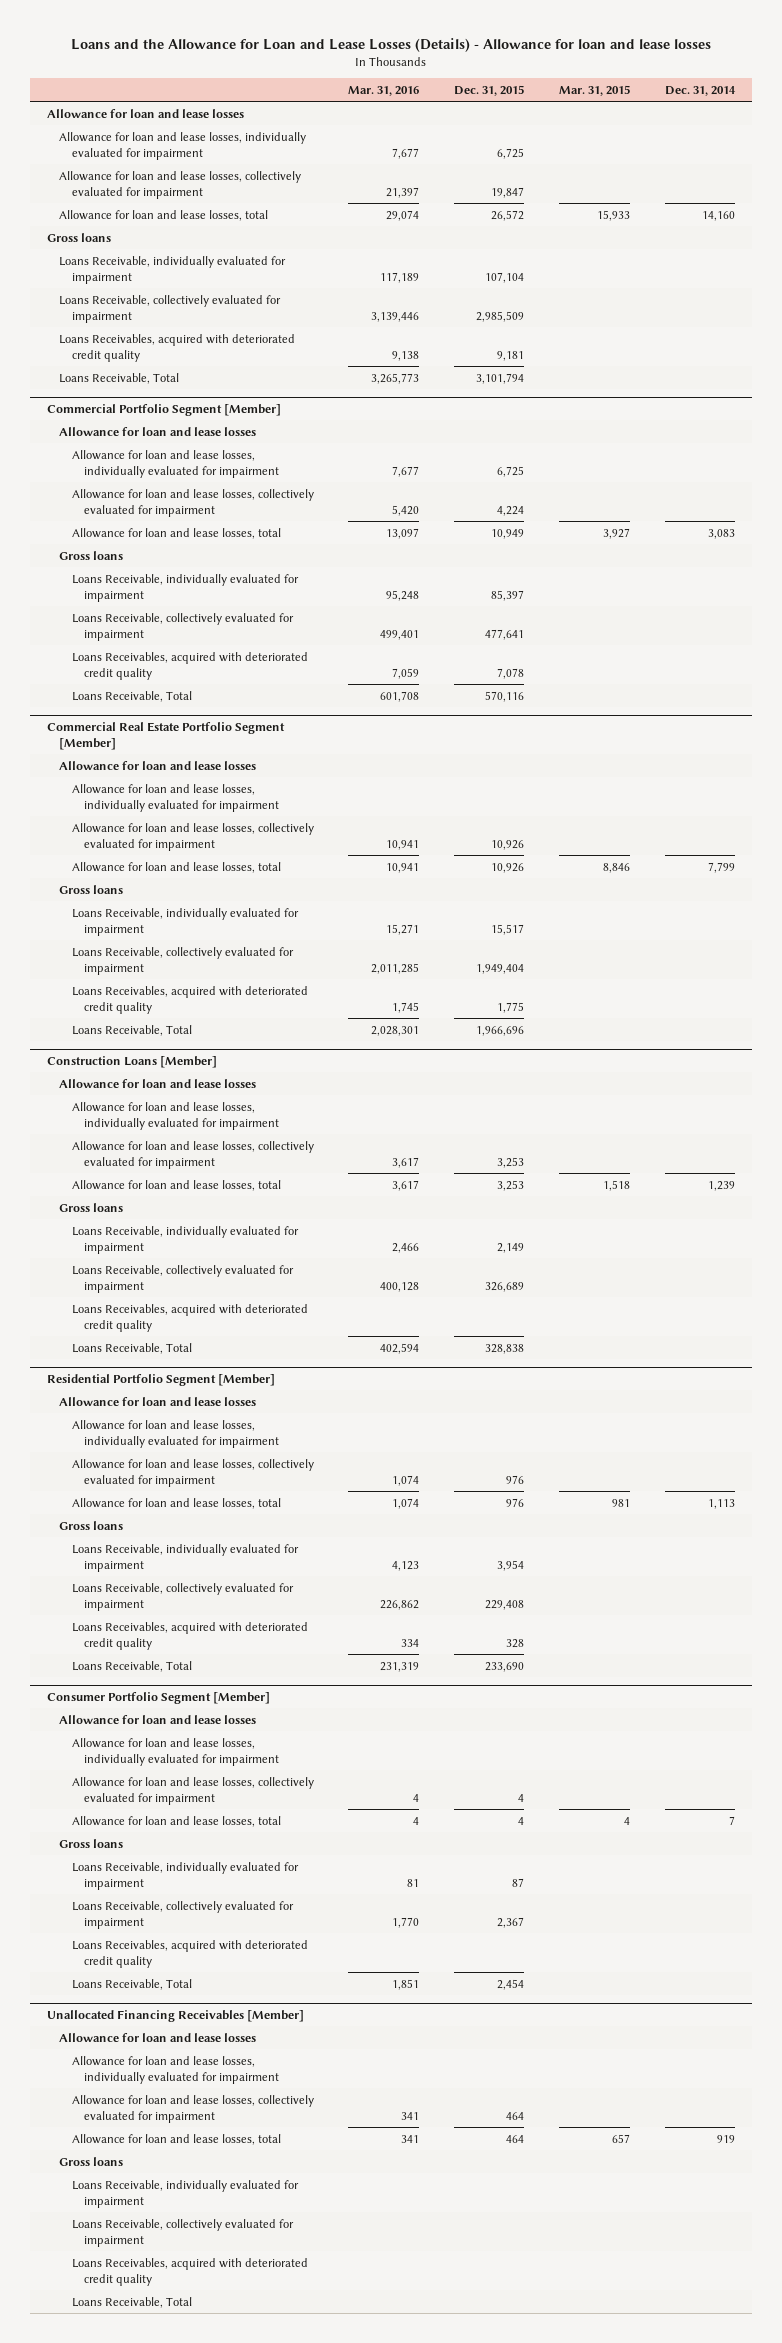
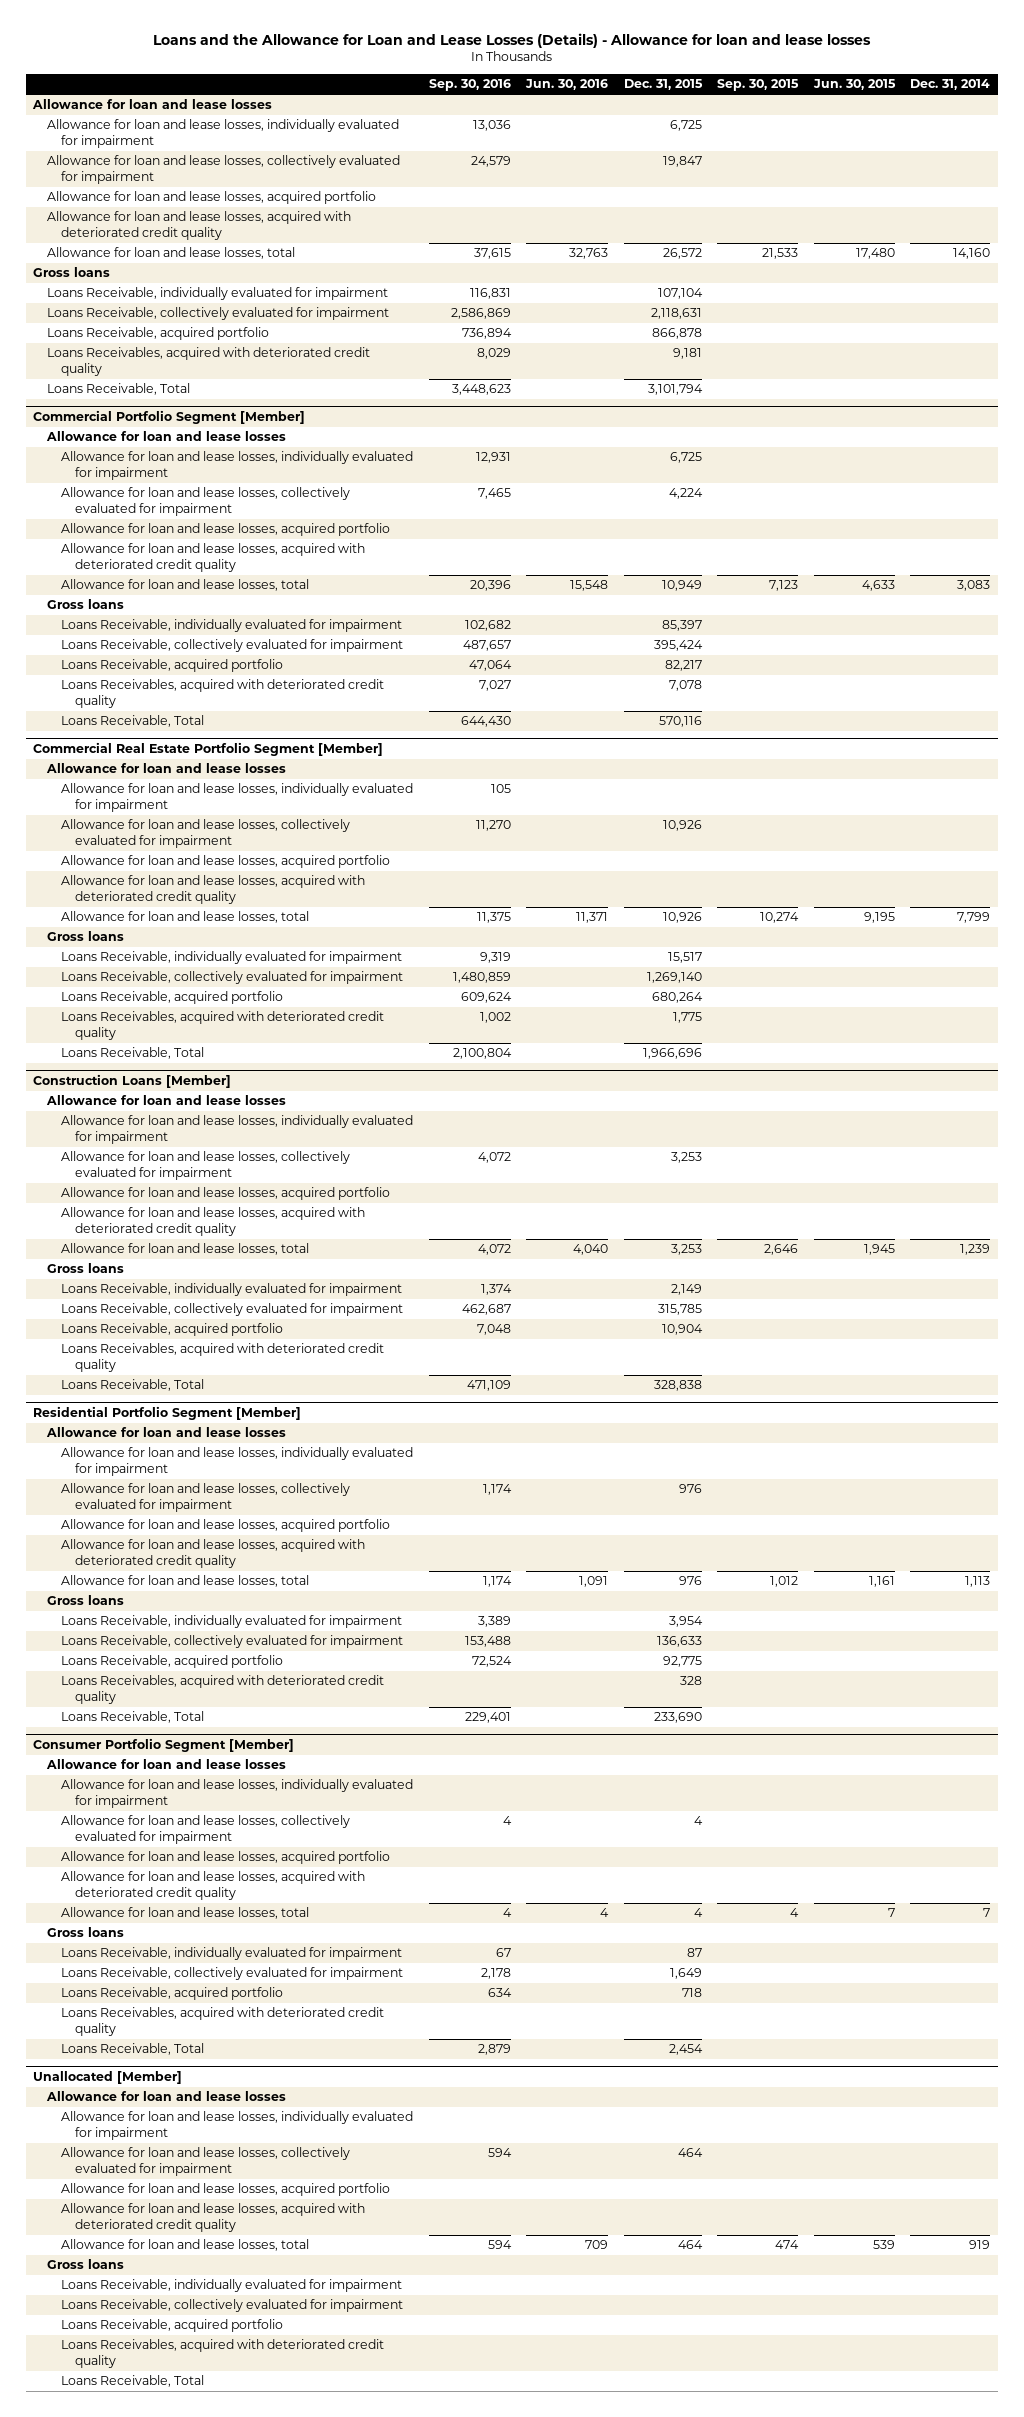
[348,85,420,96] Mar. 31, 2016 -> none
[559,84,631,96] Mar. 31, 2015 -> none
none -> [428,79,511,92] Sep. 30, 2016
none -> [525,79,609,91] Jun. 30, 2016
none -> [717,79,800,92] Sep. 30, 2015
none -> [812,79,896,91] Jun. 30, 2015
none -> [47,191,377,205] Allowance for loan and lease losses, acquired portfolio
none -> [47,211,352,241] Allowance for loan and lease losses, acquired with deteriorated credit quality
[476,310,525,322] 2,985,509 -> [650,308,702,320] 2,118,631
none -> [47,327,270,341] Loans Receivable, acquired portfolio
none -> [61,523,391,537] Allowance for loan and lease losses, acquired portfolio
none -> [61,543,366,573] Allowance for loan and lease losses, acquired with deteriorated credit quality
[485,628,525,640] 477,641 -> [653,640,703,652] 395,424
none -> [61,659,284,673] Loans Receivable, acquired portfolio
none -> [61,855,391,869] Allowance for loan and lease losses, acquired portfolio
none -> [61,875,366,905] Allowance for loan and lease losses, acquired with deteriorated credit quality
[476,963,525,974] 1,949,404 -> [646,972,702,984] 1,269,140
none -> [61,991,284,1005] Loans Receivable, acquired portfolio
none -> [61,1187,391,1201] Allowance for loan and lease losses, acquired portfolio
none -> [61,1207,366,1237] Allowance for loan and lease losses, acquired with deteriorated credit quality
[485,1281,525,1292] 326,689 -> [657,1304,702,1316] 315,785
none -> [61,1323,284,1337] Loans Receivable, acquired portfolio
none -> [61,1519,391,1533] Allowance for loan and lease losses, acquired portfolio
none -> [61,1539,366,1569] Allowance for loan and lease losses, acquired with deteriorated credit quality
[485,1599,525,1610] 229,408 -> [656,1636,702,1648] 136,633
none -> [61,1655,284,1669] Loans Receivable, acquired portfolio
none -> [61,1851,391,1865] Allowance for loan and lease losses, acquired portfolio
none -> [61,1871,366,1901] Allowance for loan and lease losses, acquired with deteriorated credit quality
[497,1916,525,1928] 2,367 -> [669,1968,702,1980] 1,649
none -> [61,1987,284,2001] Loans Receivable, acquired portfolio
[47,2009,305,2022] Unallocated Financing Receivables [Member] -> [33,2071,183,2085] Unallocated [Member]
none -> [61,2183,391,2197] Allowance for loan and lease losses, acquired portfolio
none -> [61,2203,366,2233] Allowance for loan and lease losses, acquired with deteriorated credit quality
none -> [61,2319,284,2333] Loans Receivable, acquired portfolio

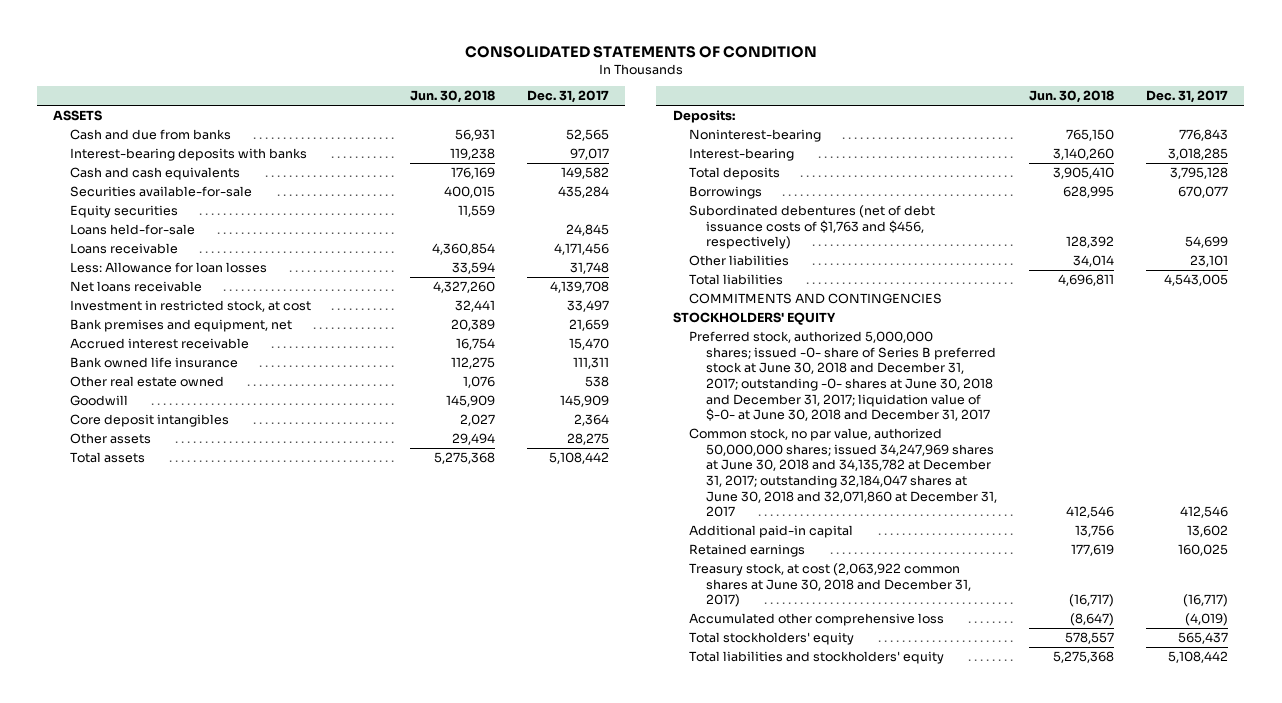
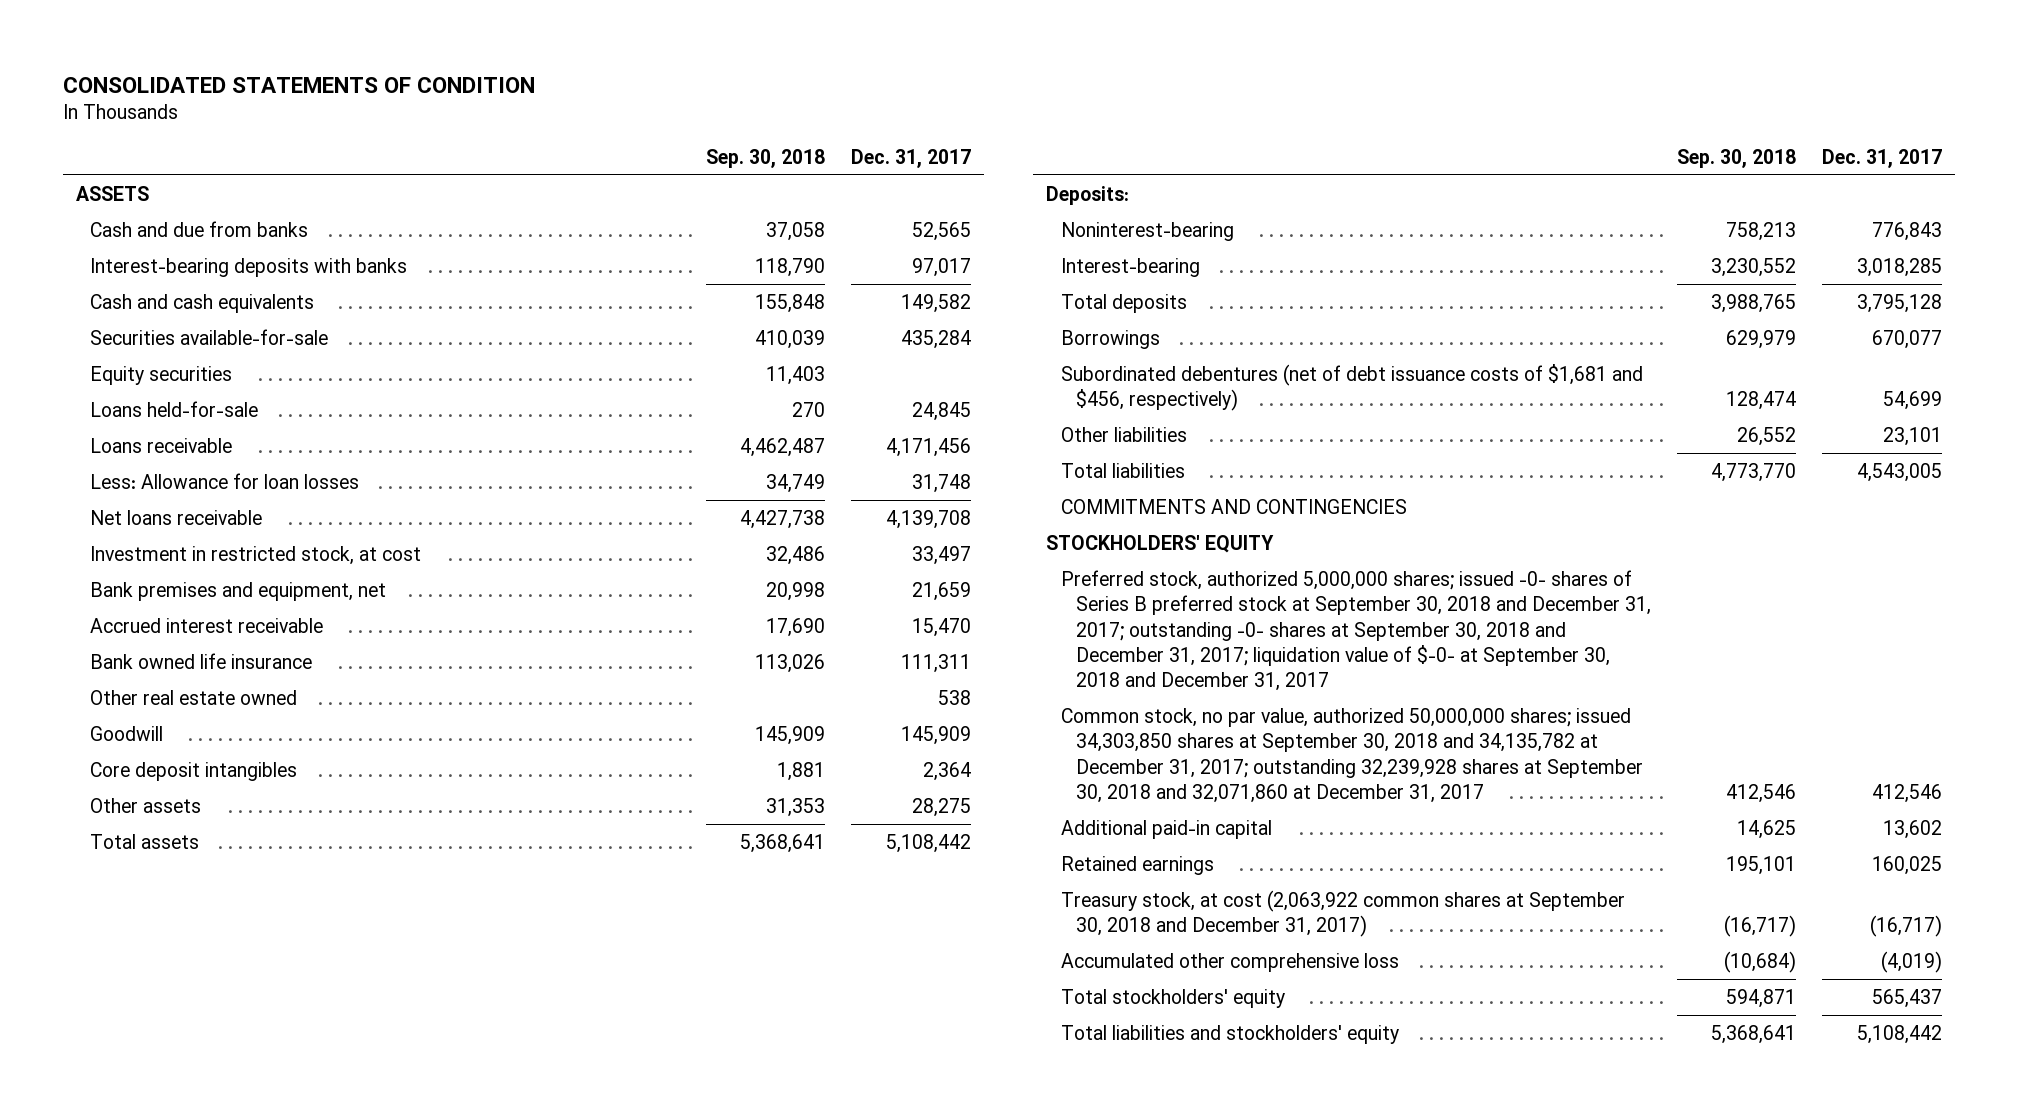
[409,90,495,104] Jun. 30, 2018 -> none
none -> [706,148,826,168] Sep. 30, 2018
[689,205,936,250] Subordinated debentures (net of debt issuance costs of $1,763 and $456, respectively) -> [1061,363,1644,412] Subordinated debentures (net of debt issuance costs of $1,681 and $456, respectively)
[689,331,996,422] Preferred stock, authorized 5,000,000 shares; issued -0- share of Series B preferred stock at June 30, 2018 and December 31, 2017; outstanding -0- shares at June 30, 2018 and December 31, 2017; liquidation value of $-0- at June 30, 2018 and December 31, 2017 -> [1061,569,1651,692] Preferred stock, authorized 5,000,000 shares; issued -0- shares of Series B preferred stock at September 30, 2018 and December 31, 2017; outstanding -0- shares at September 30, 2018 and December 31, 2017; liquidation value of $-0- at September 30, 2018 and December 31, 2017
[689,428,997,518] Common stock, no par value, authorized 50,000,000 shares; issued 34,247,969 shares at June 30, 2018 and 34,135,782 at December 31, 2017; outstanding 32,184,047 shares at June 30, 2018 and 32,071,860 at December 31, 2017 -> [1061,707,1643,803] Common stock, no par value, authorized 50,000,000 shares; issued 34,303,850 shares at September 30, 2018 and 34,135,782 at December 31, 2017; outstanding 32,239,928 shares at September 30, 2018 and 32,071,860 at December 31, 2017
[689,563,971,608] Treasury stock, at cost (2,063,922 common shares at June 30, 2018 and December 31, 2017) -> [1061,889,1626,938] Treasury stock, at cost (2,063,922 common shares at September 30, 2018 and December 31, 2017)

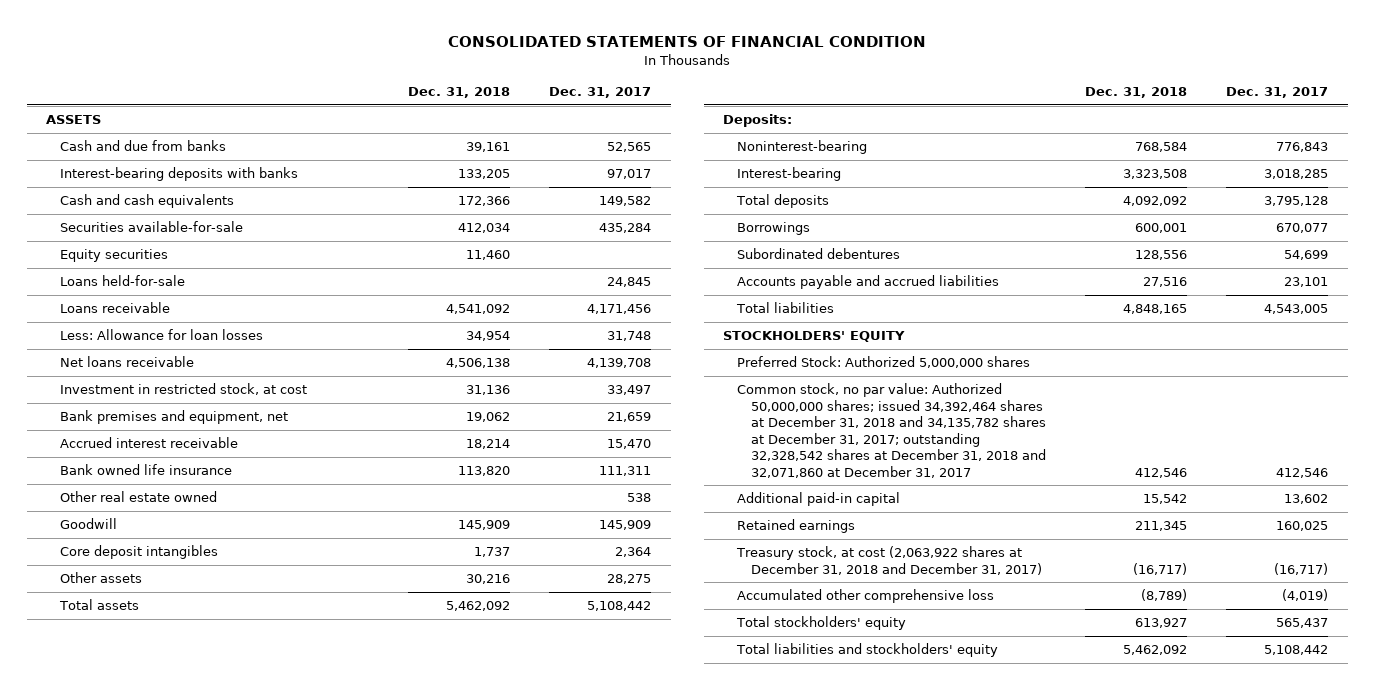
[62,76,535,93] CONSOLIDATED STATEMENTS OF CONDITION -> [448,36,927,48] CONSOLIDATED STATEMENTS OF FINANCIAL CONDITION
[706,148,826,168] Sep. 30, 2018 -> none
none -> [408,87,511,99] Dec. 31, 2018
[1061,363,1644,412] Subordinated debentures (net of debt issuance costs of $1,681 and $456, respectively) -> [737,248,901,260] Subordinated debentures
[1061,426,1188,442] Other liabilities -> [737,275,1000,290] Accounts payable and accrued liabilities
[1061,498,1408,514] COMMITMENTS AND CONTINGENCIES -> none
[1061,569,1651,692] Preferred stock, authorized 5,000,000 shares; issued -0- shares of Series B preferred stock at September 30, 2018 and December 31, 2017; outstanding -0- shares at September 30, 2018 and December 31, 2017; liquidation value of $-0- at September 30, 2018 and December 31, 2017 -> [737,356,1031,369] Preferred Stock: Authorized 5,000,000 shares
[1061,707,1643,803] Common stock, no par value, authorized 50,000,000 shares; issued 34,303,850 shares at September 30, 2018 and 34,135,782 at December 31, 2017; outstanding 32,239,928 shares at September 30, 2018 and 32,071,860 at December 31, 2017 -> [737,383,1047,478] Common stock, no par value: Authorized 50,000,000 shares; issued 34,392,464 shares at December 31, 2018 and 34,135,782 shares at December 31, 2017; outstanding 32,328,542 shares at December 31, 2018 and 32,071,860 at December 31, 2017
[1061,889,1626,938] Treasury stock, at cost (2,063,922 common shares at September 30, 2018 and December 31, 2017) -> [736,546,1043,575] Treasury stock, at cost (2,063,922 shares at December 31, 2018 and December 31, 2017)

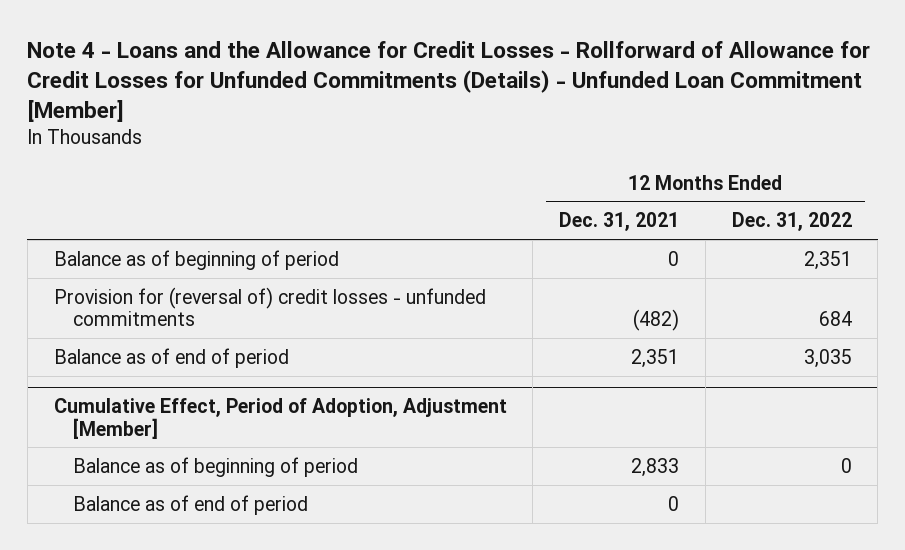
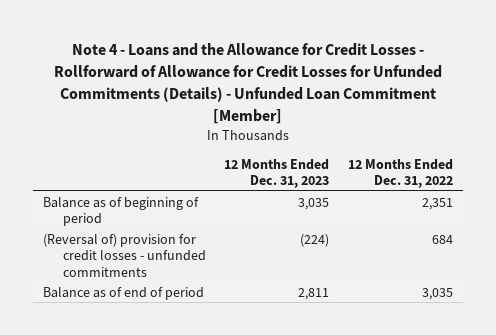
[559,212,680,232] Dec. 31, 2021 -> none
none -> [224,158,330,189] 12 Months Ended Dec. 31, 2023
[53,286,486,327] Provision for (reversal of) credit losses - unfunded commitments -> [42,233,206,277] (Reversal of) provision for credit losses - unfunded commitments
[53,397,507,439] Cumulative Effect, Period of Adoption, Adjustment [Member] -> none
[73,456,359,477] Balance as of beginning of period -> none
[73,494,309,515] Balance as of end of period -> none

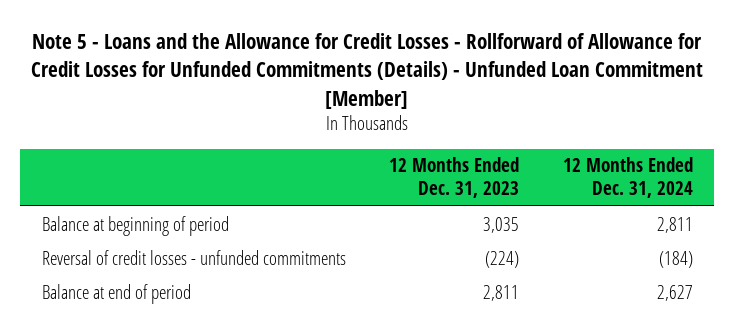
[54,43,443,124] Note 4 - Loans and the Allowance for Credit Losses - Rollforward of Allowance for Credit Losses for Unfunded Commitments (Details) - Unfunded Loan Commitment [Member] -> [31,32,704,109] Note 5 - Loans and the Allowance for Credit Losses - Rollforward of Allowance for Credit Losses for Unfunded Commitments (Details) - Unfunded Loan Commitment [Member]
[348,158,454,189] 12 Months Ended Dec. 31, 2022 -> none
none -> [562,157,693,199] 12 Months Ended Dec. 31, 2024
[42,196,199,227] Balance as of beginning of period -> [41,215,229,236] Balance at beginning of period
[42,233,206,277] (Reversal of) provision for credit losses - unfunded commitments -> [41,249,346,265] Reversal of credit losses - unfunded commitments
[42,286,204,300] Balance as of end of period -> [41,283,191,304] Balance at end of period

